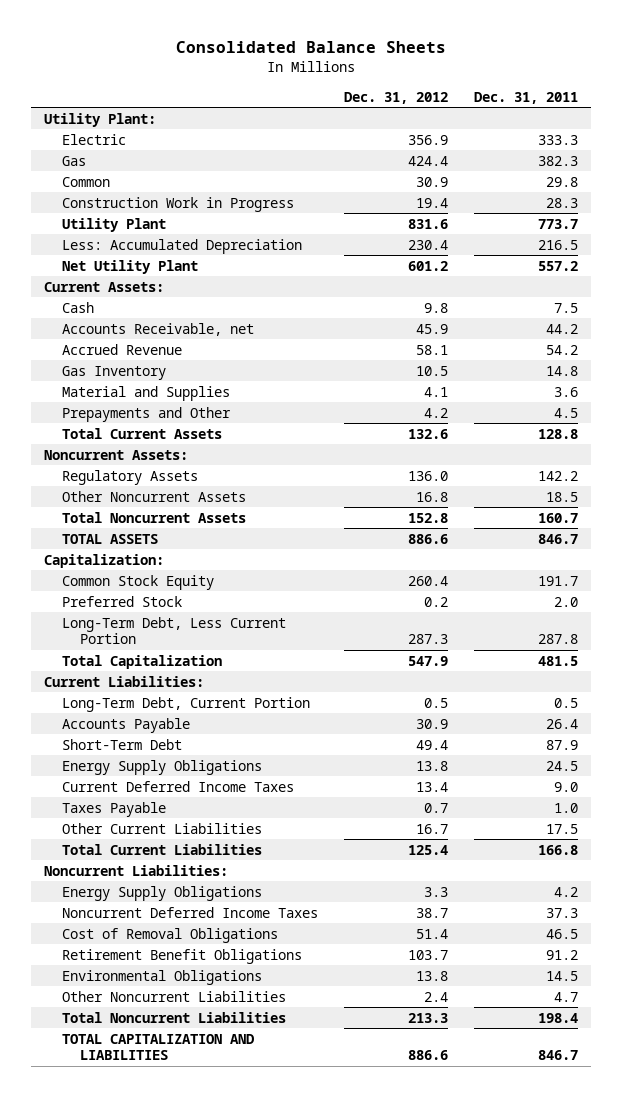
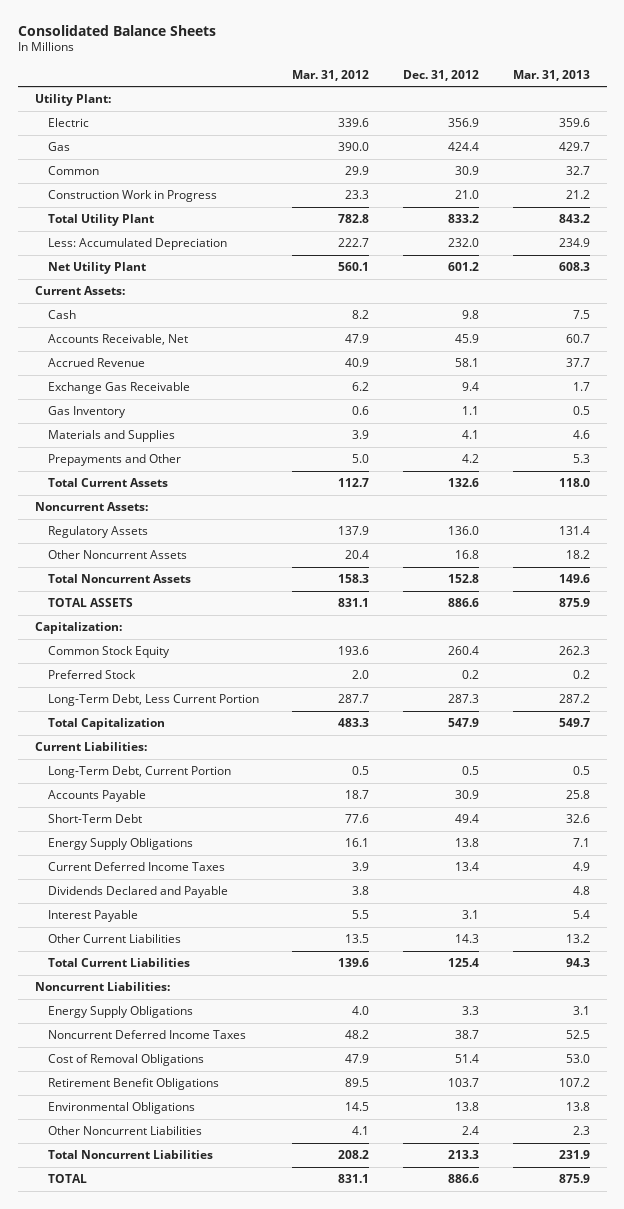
[474,91,579,104] Dec. 31, 2011 -> none
none -> [292,69,370,81] Mar. 31, 2012
none -> [512,69,590,81] Mar. 31, 2013
[416,197,449,208] 19.4 -> [454,189,479,199] 21.0
[62,217,167,232] Utility Plant -> [47,213,154,226] Total Utility Plant
[408,218,449,229] 831.6 -> [447,213,479,223] 833.2
[408,239,449,250] 230.4 -> [447,237,479,247] 232.0
[62,322,255,336] Accounts Receivable, net -> [47,333,188,345] Accounts Receivable, Net
none -> [47,381,190,394] Exchange Gas Receivable
[416,365,449,376] 10.5 -> [461,405,479,415] 1.1
[62,385,231,401] Material and Supplies -> [47,429,175,442] Materials and Supplies
[62,801,167,817] Taxes Payable -> none
none -> [47,885,228,898] Dividends Declared and Payable
none -> [47,909,138,922] Interest Payable
[416,823,449,834] 16.7 -> [454,933,479,943] 14.3
[62,1033,255,1061] TOTAL CAPITALIZATION AND LIABILITIES -> [47,1173,87,1183] TOTAL

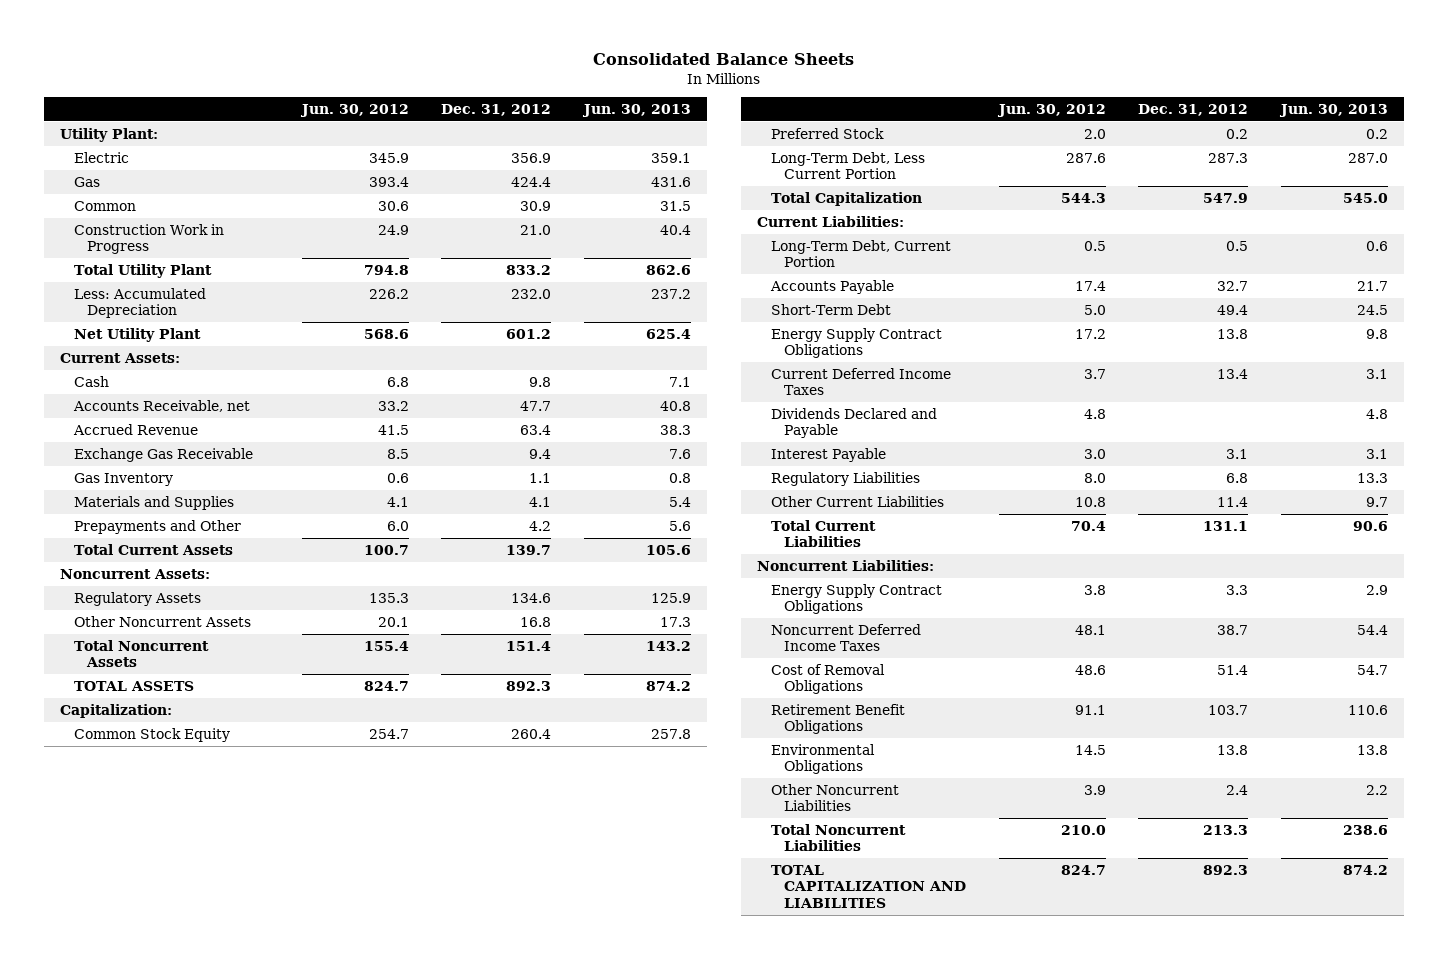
[292,69,370,81] Mar. 31, 2012 -> none
[512,69,590,81] Mar. 31, 2013 -> none
none -> [299,104,409,118] Jun. 30, 2012
none -> [581,104,691,118] Jun. 30, 2013
[47,333,188,345] Accounts Receivable, Net -> [72,399,250,412] Accounts Receivable, net
[454,333,479,343] 45.9 -> [520,400,552,411] 47.7
[454,357,479,367] 58.1 -> [520,424,552,435] 63.4
[447,477,479,487] 132.6 -> [506,544,552,555] 139.7
[447,525,479,535] 136.0 -> [511,592,552,603] 134.6
[447,573,479,583] 152.8 -> [506,640,552,651] 151.4
[447,597,479,607] 886.6 -> [506,680,552,691] 892.3
[454,789,479,799] 30.9 -> [1217,280,1249,291] 32.7
[47,837,193,850] Energy Supply Obligations -> [770,327,942,359] Energy Supply Contract Obligations
none -> [770,471,920,486] Regulatory Liabilities
[454,933,479,943] 14.3 -> [1217,496,1249,507] 11.4
[447,957,479,967] 125.4 -> [1203,520,1249,531] 131.1
[47,1005,193,1018] Energy Supply Obligations -> [770,583,942,615] Energy Supply Contract Obligations
[47,1173,87,1183] TOTAL -> [770,864,967,909] TOTAL CAPITALIZATION AND LIABILITIES
[447,1173,479,1183] 886.6 -> [1203,864,1249,875] 892.3

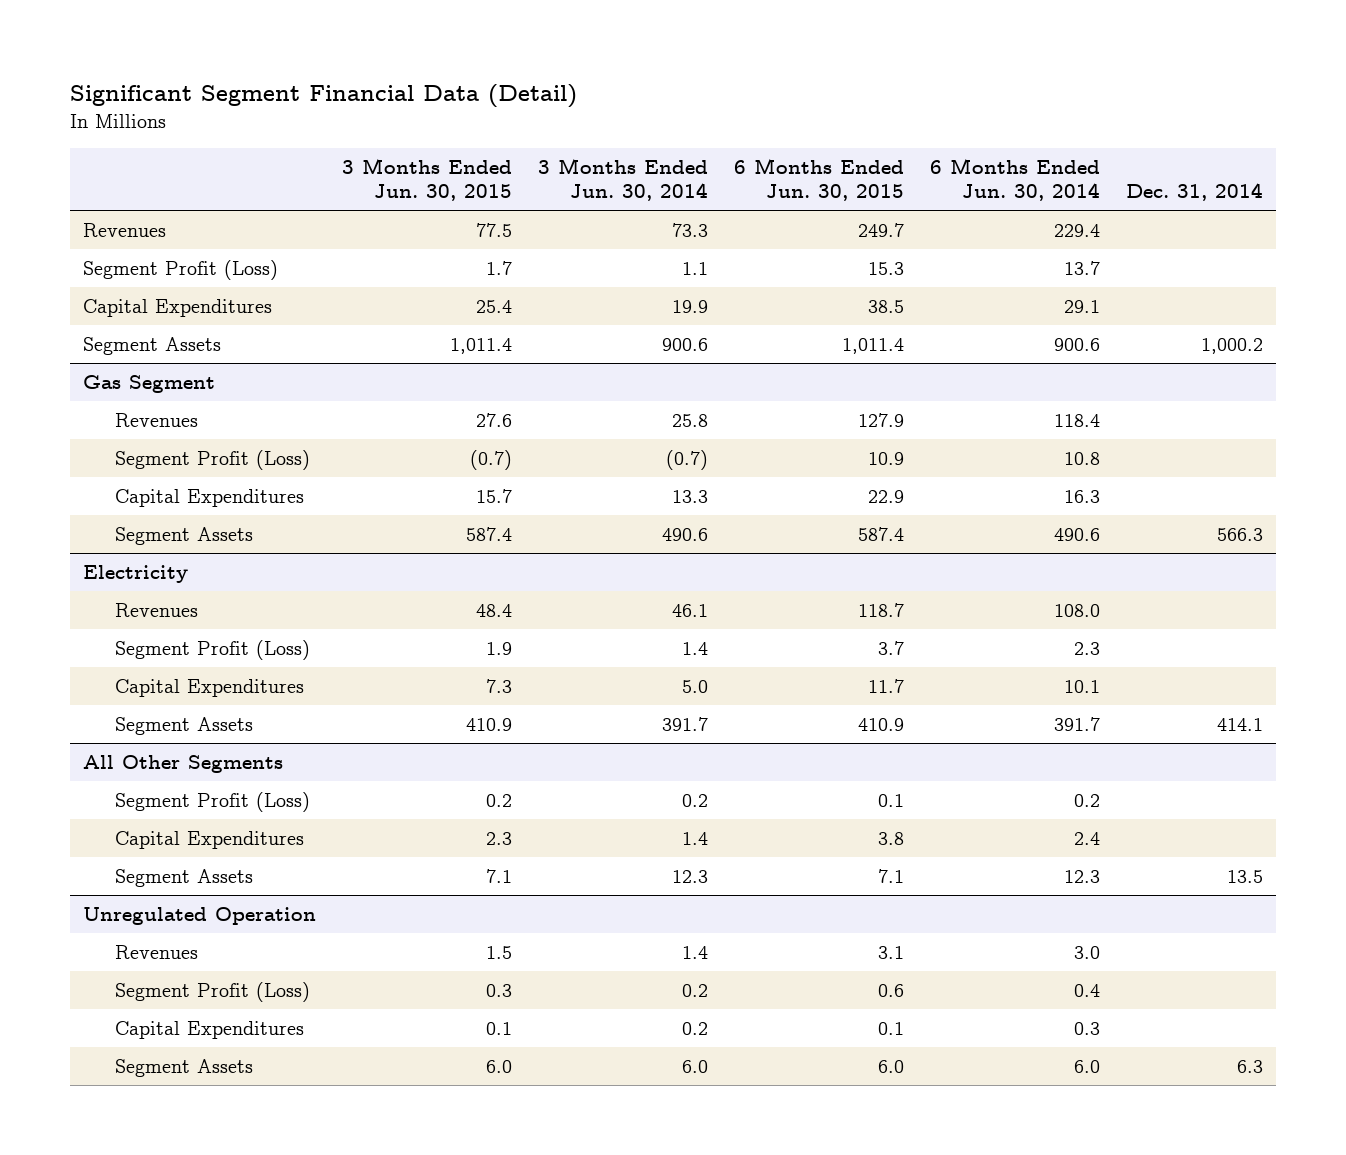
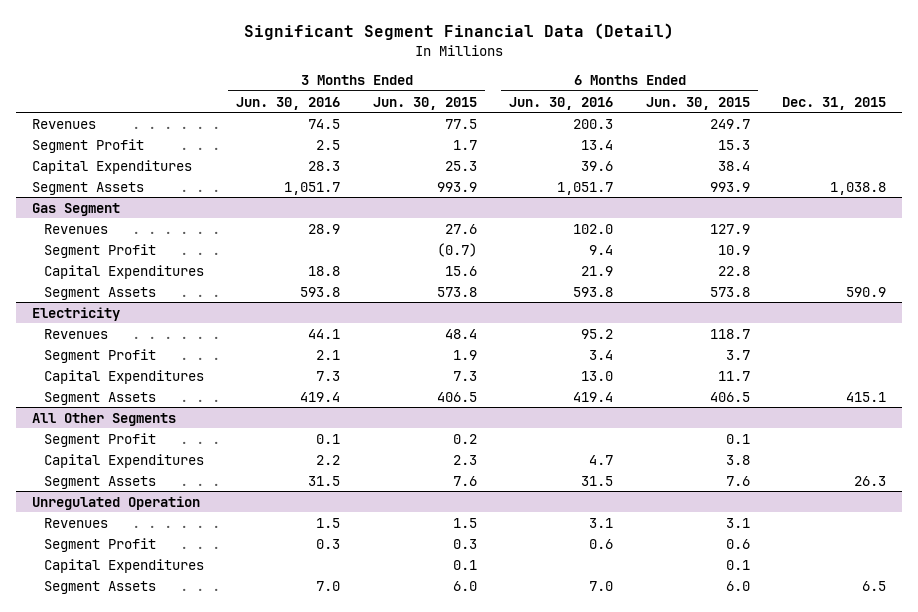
[538,158,709,202] 3 Months Ended Jun. 30, 2014 -> none
[930,158,1101,202] 6 Months Ended Jun. 30, 2014 -> none
[1126,183,1264,202] Dec. 31, 2014 -> none
none -> [236,96,341,110] Jun. 30, 2016
none -> [509,96,614,110] Jun. 30, 2016
none -> [782,96,887,110] Dec. 31, 2015
[83,259,279,280] Segment Profit (Loss) -> [31,138,144,153] Segment Profit
[476,299,513,313] 25.4 -> [444,160,477,171] 25.3
[868,299,905,313] 38.5 -> [717,160,750,171] 38.4
[450,337,513,354] 1,011.4 -> [436,181,477,192] 993.9
[842,337,905,354] 1,011.4 -> [709,181,750,192] 993.9
[114,449,310,470] Segment Profit (Loss) -> [44,243,157,258] Segment Profit
[476,488,513,503] 15.7 -> [444,265,477,276] 15.6
[868,489,905,503] 22.9 -> [717,265,750,276] 22.8
[466,526,513,541] 587.4 -> [436,286,477,297] 573.8
[858,526,905,541] 587.4 -> [709,286,750,297] 573.8
[114,639,310,660] Segment Profit (Loss) -> [44,348,157,363] Segment Profit
[466,717,513,731] 410.9 -> [436,391,477,402] 406.5
[858,717,905,731] 410.9 -> [709,391,750,402] 406.5
[114,791,310,812] Segment Profit (Loss) -> [44,432,157,447] Segment Profit
[486,868,513,883] 7.1 -> [452,475,477,486] 7.6
[878,868,905,883] 7.1 -> [725,475,750,486] 7.6
[114,981,310,1002] Segment Profit (Loss) -> [44,537,157,552] Segment Profit

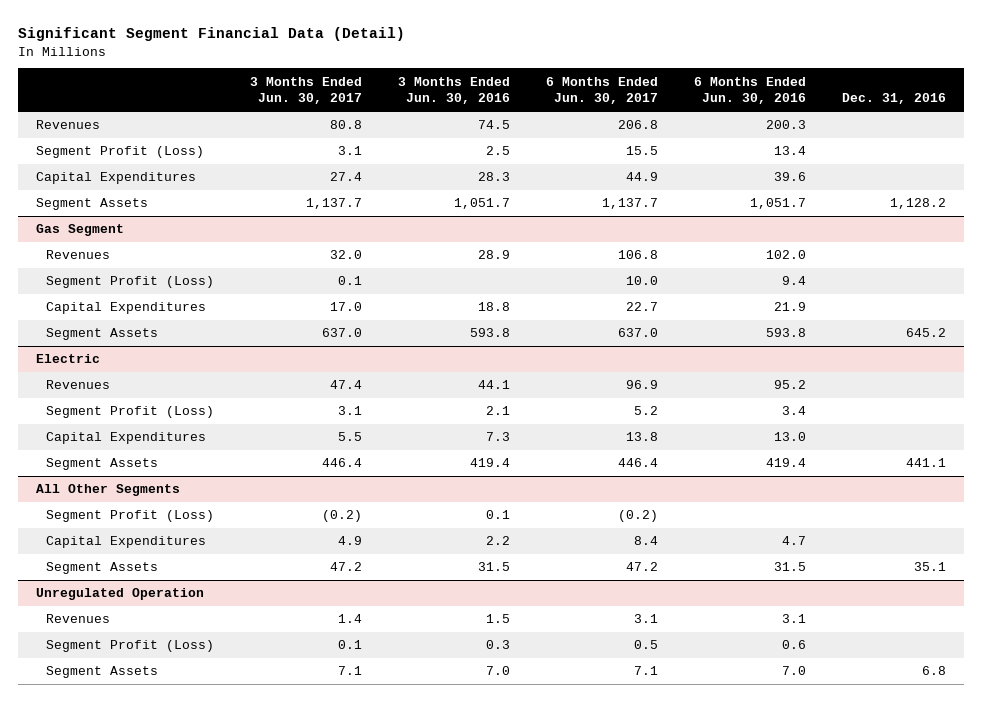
[372,96,477,110] Jun. 30, 2015 -> none
[645,96,750,110] Jun. 30, 2015 -> none
[782,96,887,110] Dec. 31, 2015 -> none
none -> [250,76,363,105] 3 Months Ended Jun. 30, 2017
none -> [546,76,659,105] 6 Months Ended Jun. 30, 2017
none -> [841,93,946,105] Dec. 31, 2016
[31,138,144,153] Segment Profit -> [36,146,205,159] Segment Profit (Loss)
[44,243,157,258] Segment Profit -> [46,276,215,289] Segment Profit (Loss)
[31,306,120,321] Electricity -> none
none -> [36,354,101,364] Electric
[44,348,157,363] Segment Profit -> [46,406,215,419] Segment Profit (Loss)
[44,432,157,447] Segment Profit -> [46,510,215,523] Segment Profit (Loss)
[44,558,205,573] Capital Expenditures -> none
[44,537,157,552] Segment Profit -> [46,640,215,653] Segment Profit (Loss)

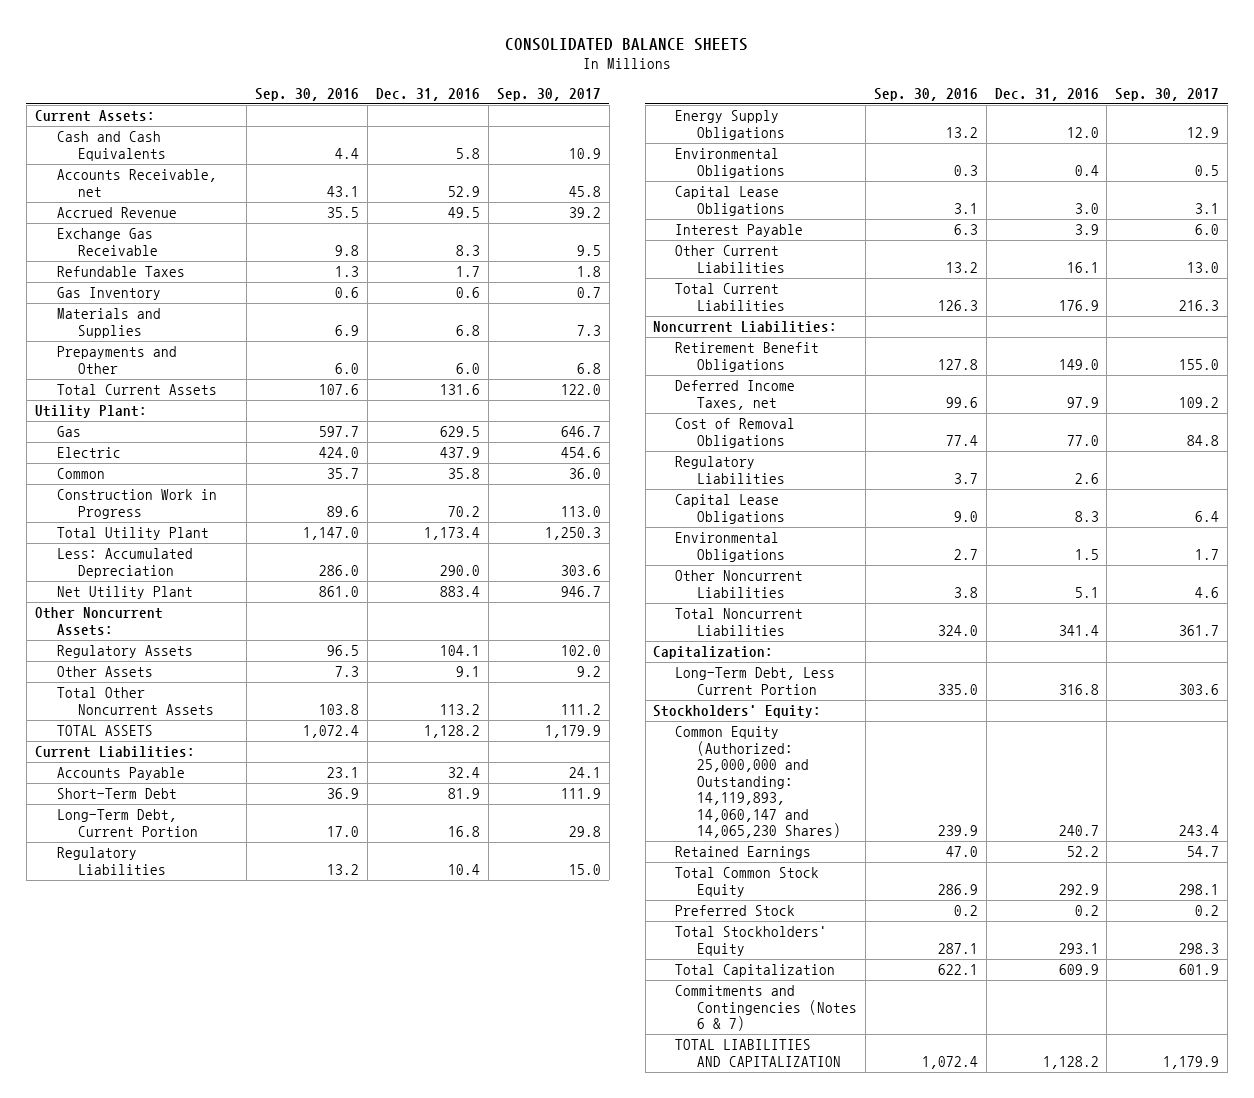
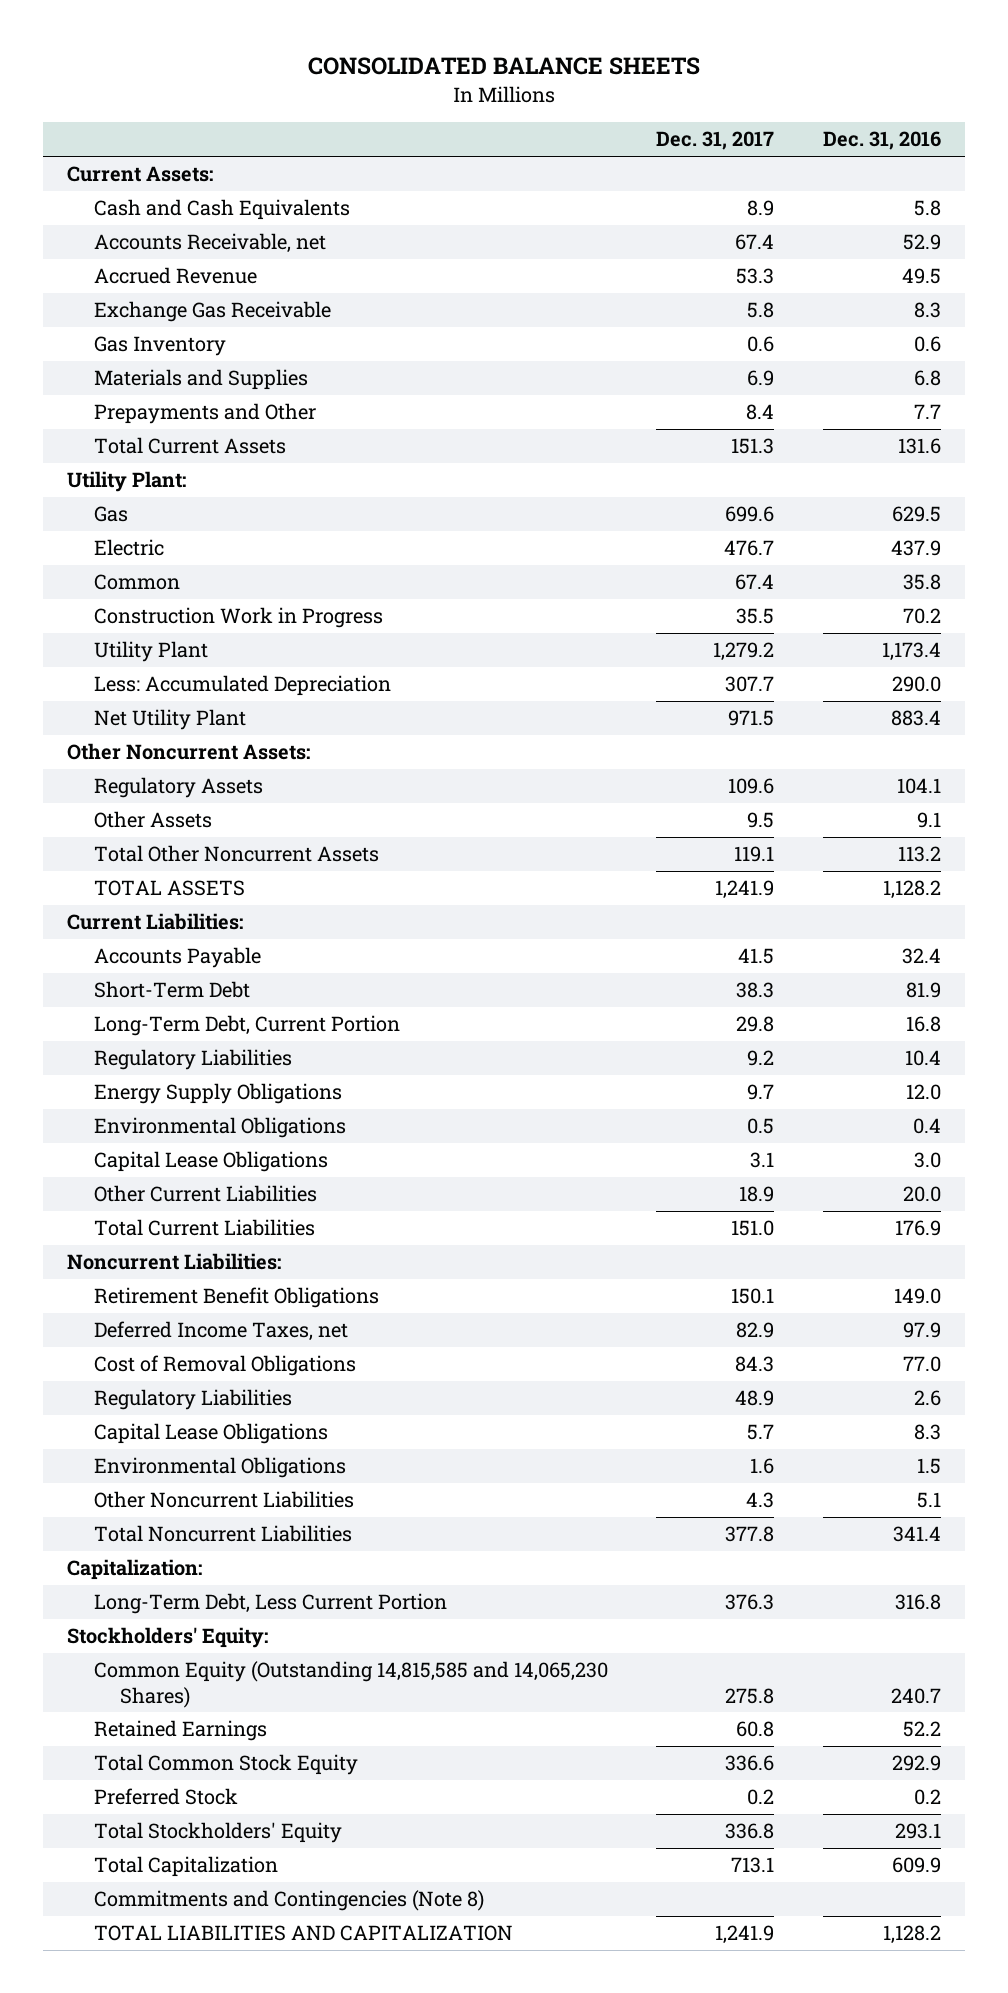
[255,87,360,101] Sep. 30, 2016 -> none
[496,87,601,101] Sep. 30, 2017 -> none
none -> [656,131,775,151] Dec. 31, 2017
[56,266,185,278] Refundable Taxes -> none
[455,362,480,374] 6.0 -> [913,404,941,420] 7.7
[56,527,209,541] Total Utility Plant -> [93,641,208,663] Utility Plant
[675,224,804,238] Interest Payable -> none
[1066,261,1099,273] 16.1 -> [902,1186,941,1203] 20.0
[675,726,841,839] Common Equity (Authorized: 25,000,000 and Outstanding: 14,119,893, 14,060,147 and 14,065,230 Shares) -> [93,1661,608,1708] Common Equity (Outstanding 14,815,585 and 14,065,230 Shares)
[675,985,857,1032] Commitments and Contingencies (Notes 6 & 7) -> [93,1890,484,1912] Commitments and Contingencies (Note 8)

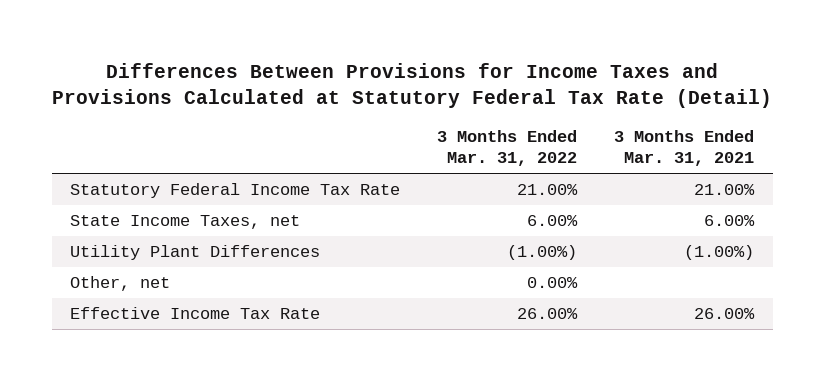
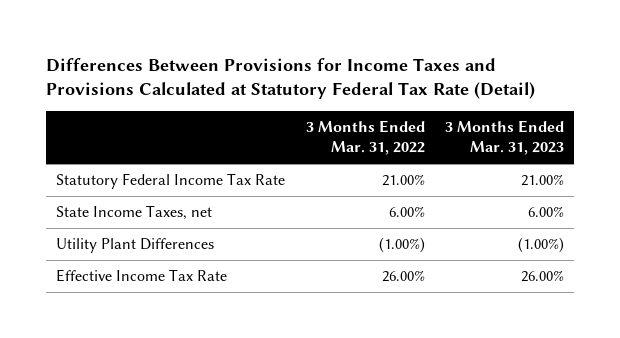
[614,130,755,167] 3 Months Ended Mar. 31, 2021 -> none
none -> [444,120,564,156] 3 Months Ended Mar. 31, 2023
[70,276,171,292] Other, net -> none

